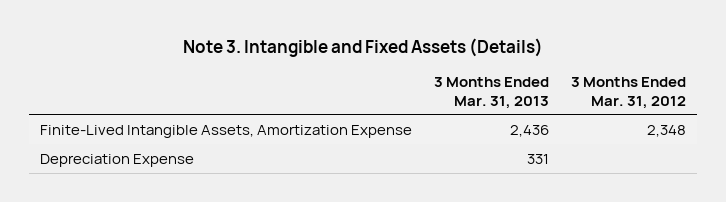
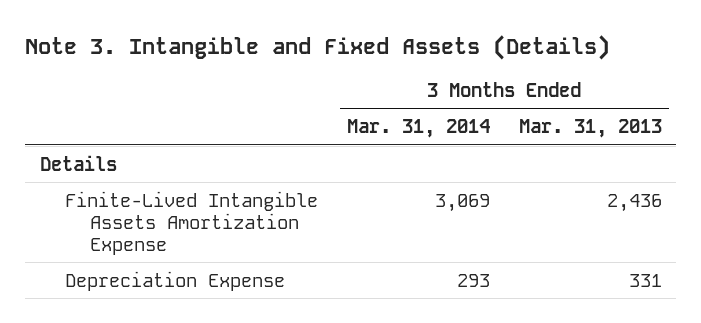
[571,77,687,109] 3 Months Ended Mar. 31, 2012 -> none
none -> [346,119,490,139] Mar. 31, 2014
none -> [39,154,117,171] Details
[40,124,413,138] Finite-Lived Intangible Assets, Amortization Expense -> [64,190,318,255] Finite-Lived Intangible Assets Amortization Expense

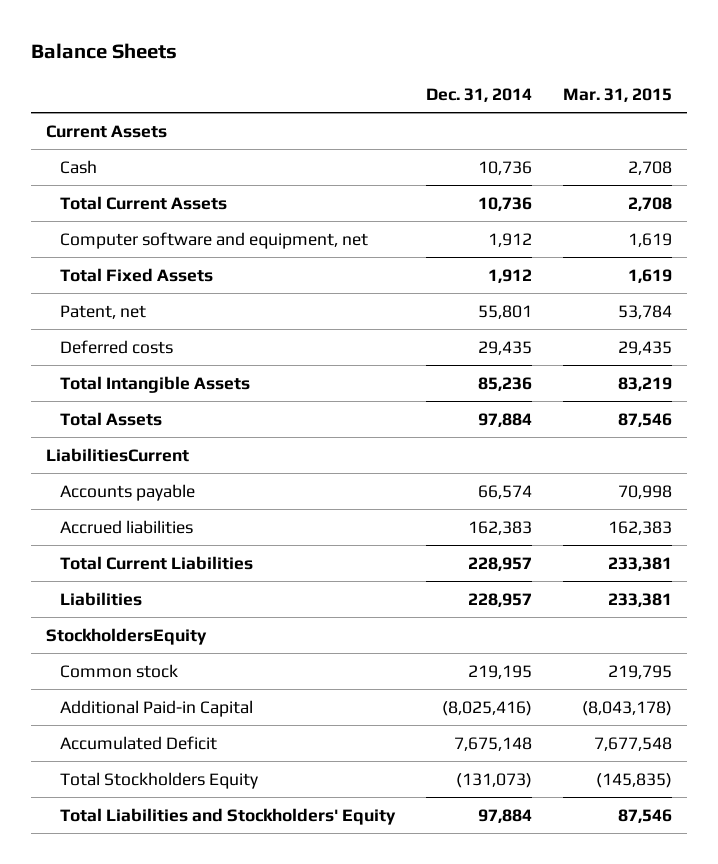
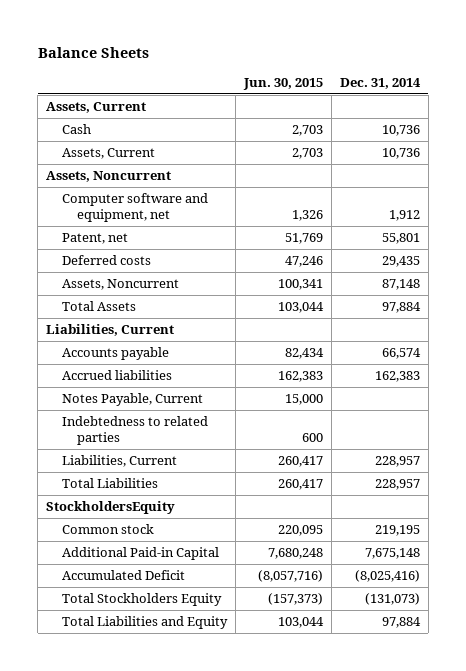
[562,87,672,102] Mar. 31, 2015 -> none
none -> [242,77,323,90] Jun. 30, 2015
[46,124,168,138] Current Assets -> [46,102,147,114] Assets, Current
[59,195,227,210] Total Current Assets -> [61,148,155,160] Assets, Current
none -> [46,171,172,183] Assets, Noncurrent
[59,267,213,282] Total Fixed Assets -> none
[59,375,250,393] Total Intangible Assets -> none
none -> [61,279,179,291] Assets, Noncurrent
[46,447,190,462] LiabilitiesCurrent -> [46,324,175,337] Liabilities, Current
none -> [61,393,203,407] Notes Payable, Current
none -> [61,416,208,446] Indebtedness to related parties
[59,555,253,570] Total Current Liabilities -> [61,455,177,468] Liabilities, Current
[59,591,142,606] Liabilities -> [61,478,158,489] Total Liabilities
[441,700,532,716] (8,025,416) -> [364,548,420,560] 7,675,148
[453,736,532,751] 7,675,148 -> [354,570,420,583] (8,025,416)
[59,807,396,825] Total Liabilities and Stockholders' Equity -> [61,616,228,630] Total Liabilities and Equity

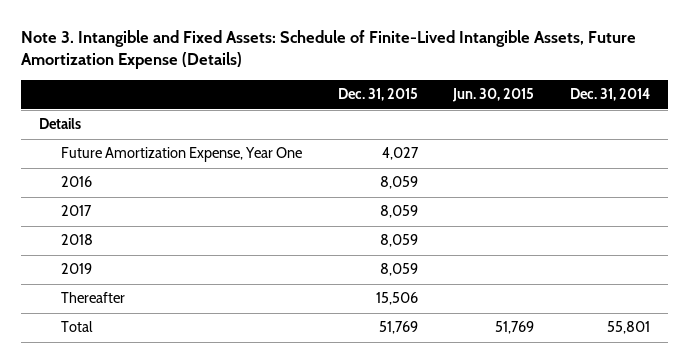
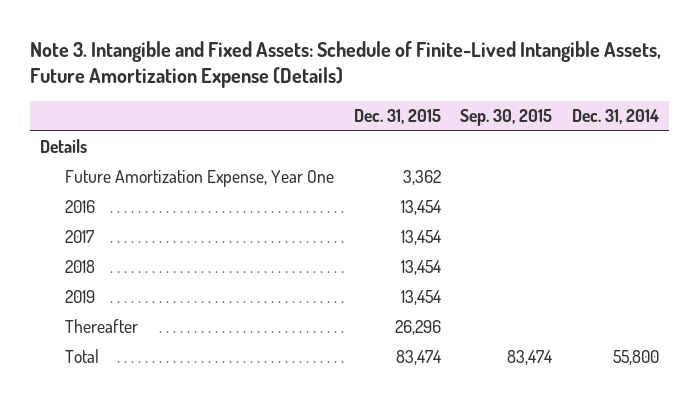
[452,88,535,103] Jun. 30, 2015 -> none
none -> [460,109,553,127] Sep. 30, 2015
[381,147,419,161] 4,027 -> [402,170,441,186] 3,362
[379,176,418,190] 8,059 -> [400,200,441,216] 13,454
[379,205,418,219] 8,059 -> [400,230,441,246] 13,454
[379,234,418,248] 8,059 -> [400,260,441,276] 13,454
[379,263,418,277] 8,059 -> [400,290,441,306] 13,454
[375,292,418,306] 15,506 -> [394,320,441,336] 26,296
[378,321,418,335] 51,769 -> [395,350,441,366] 83,474
[606,321,650,335] 55,801 -> [613,350,660,366] 55,800

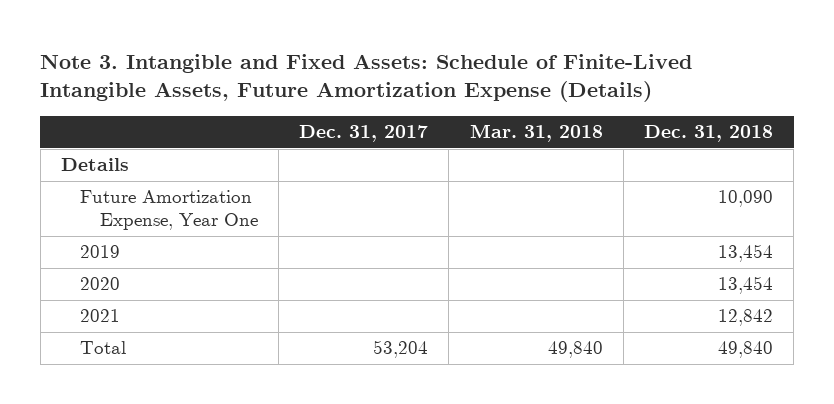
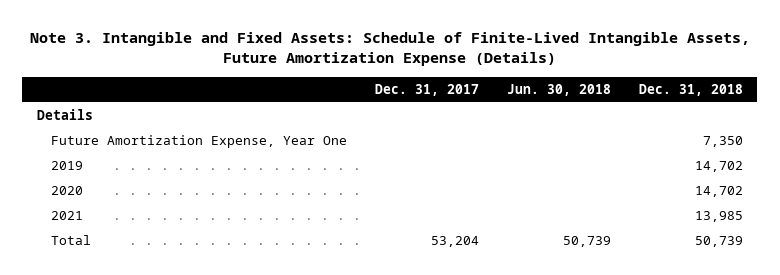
[469,124,603,143] Mar. 31, 2018 -> none
none -> [506,83,611,96] Jun. 30, 2018
[717,190,773,208] 10,090 -> [703,136,744,148] 7,350
[717,244,773,263] 13,454 -> [695,161,744,173] 14,702
[717,276,773,295] 13,454 -> [695,186,744,198] 14,702
[717,309,773,327] 12,842 -> [695,211,744,223] 13,985
[717,341,773,359] 49,840 -> [695,236,744,248] 50,739

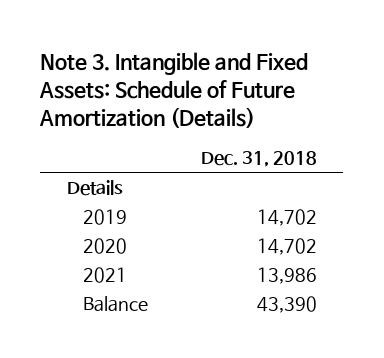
[29,31,750,67] Note 3. Intangible and Fixed Assets: Schedule of Finite-Lived Intangible Assets, Future Amortization Expense (Details) -> [39,51,309,128] Note 3. Intangible and Fixed Assets: Schedule of Future Amortization (Details)
[374,83,479,96] Dec. 31, 2017 -> none
[506,83,611,96] Jun. 30, 2018 -> none
[50,135,347,149] Future Amortization Expense, Year One -> none
[50,235,91,246] Total -> none
[695,211,744,223] 13,985 -> [256,267,317,285] 13,986
none -> [82,296,148,313] Balance

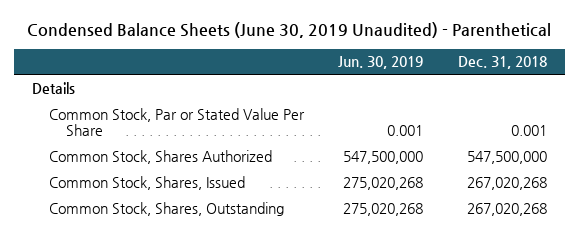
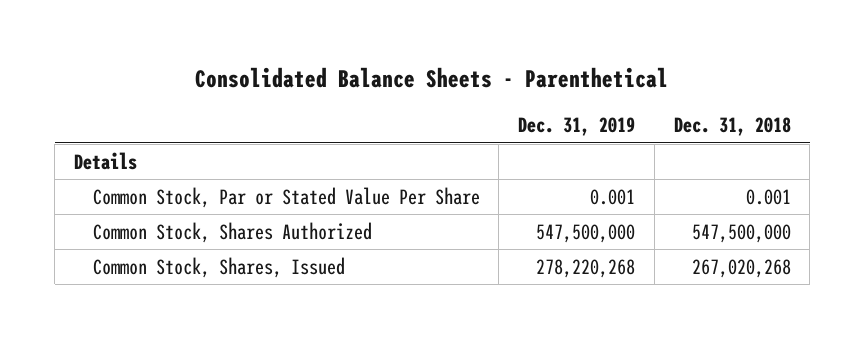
[27,22,552,39] Condensed Balance Sheets (June 30, 2019 Unaudited) - Parenthetical -> [195,66,669,88] Consolidated Balance Sheets - Parenthetical
[338,56,424,70] Jun. 30, 2019 -> none
none -> [518,117,636,137] Dec. 31, 2019
[48,201,284,216] Common Stock, Shares, Outstanding -> none

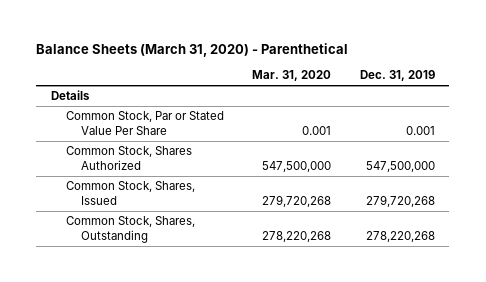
[195,66,669,88] Consolidated Balance Sheets - Parenthetical -> [36,42,349,57] Balance Sheets (March 31, 2020) - Parenthetical
[673,117,791,137] Dec. 31, 2018 -> none
none -> [252,70,332,82] Mar. 31, 2020
[536,258,636,278] 278,220,268 -> [366,194,436,207] 279,720,268
none -> [65,216,195,243] Common Stock, Shares, Outstanding

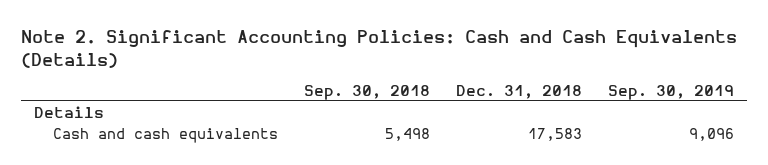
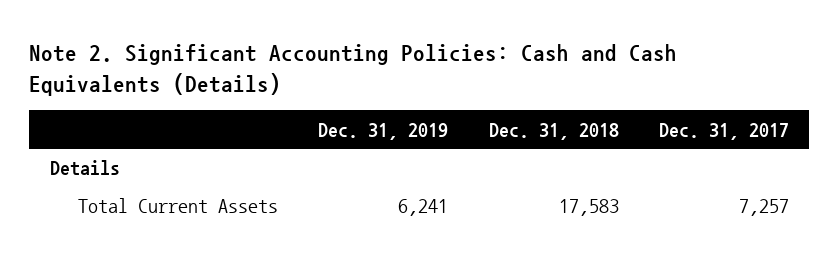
[304,84,431,100] Sep. 30, 2018 -> none
[608,84,735,100] Sep. 30, 2019 -> none
none -> [318,122,449,140] Dec. 31, 2019
none -> [659,122,790,140] Dec. 31, 2017
[53,127,279,143] Cash and cash equivalents -> [78,198,279,214] Total Current Assets

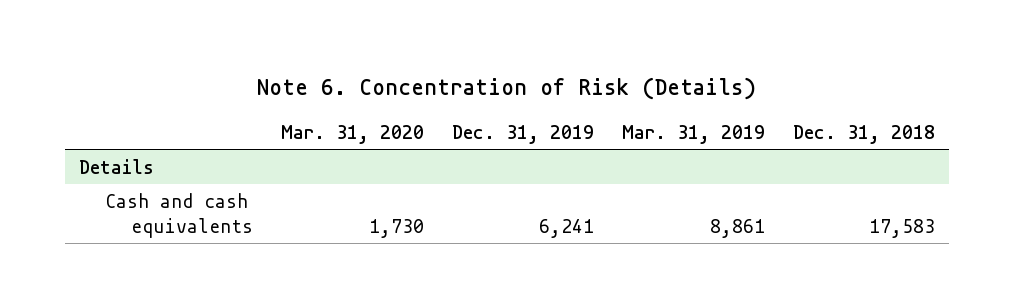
[29,44,678,96] Note 2. Significant Accounting Policies: Cash and Cash Equivalents (Details) -> [256,77,756,101] Note 6. Concentration of Risk (Details)
[659,122,790,140] Dec. 31, 2017 -> none
none -> [280,124,424,144] Mar. 31, 2020
none -> [621,124,765,144] Mar. 31, 2019
[78,198,279,214] Total Current Assets -> [104,192,253,238] Cash and cash equivalents

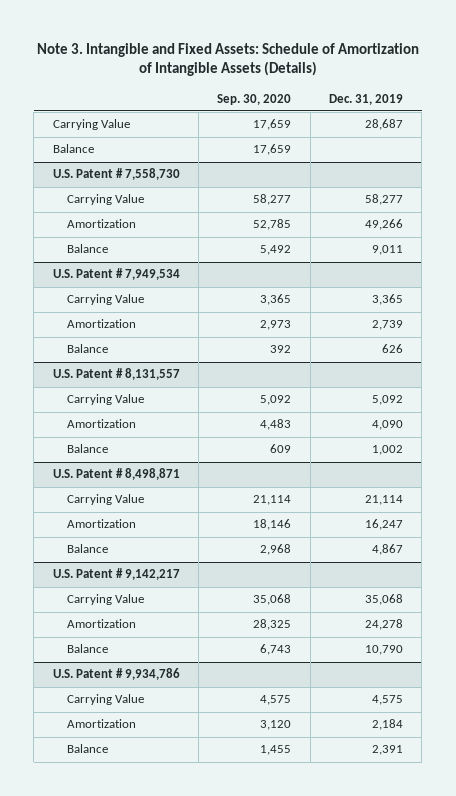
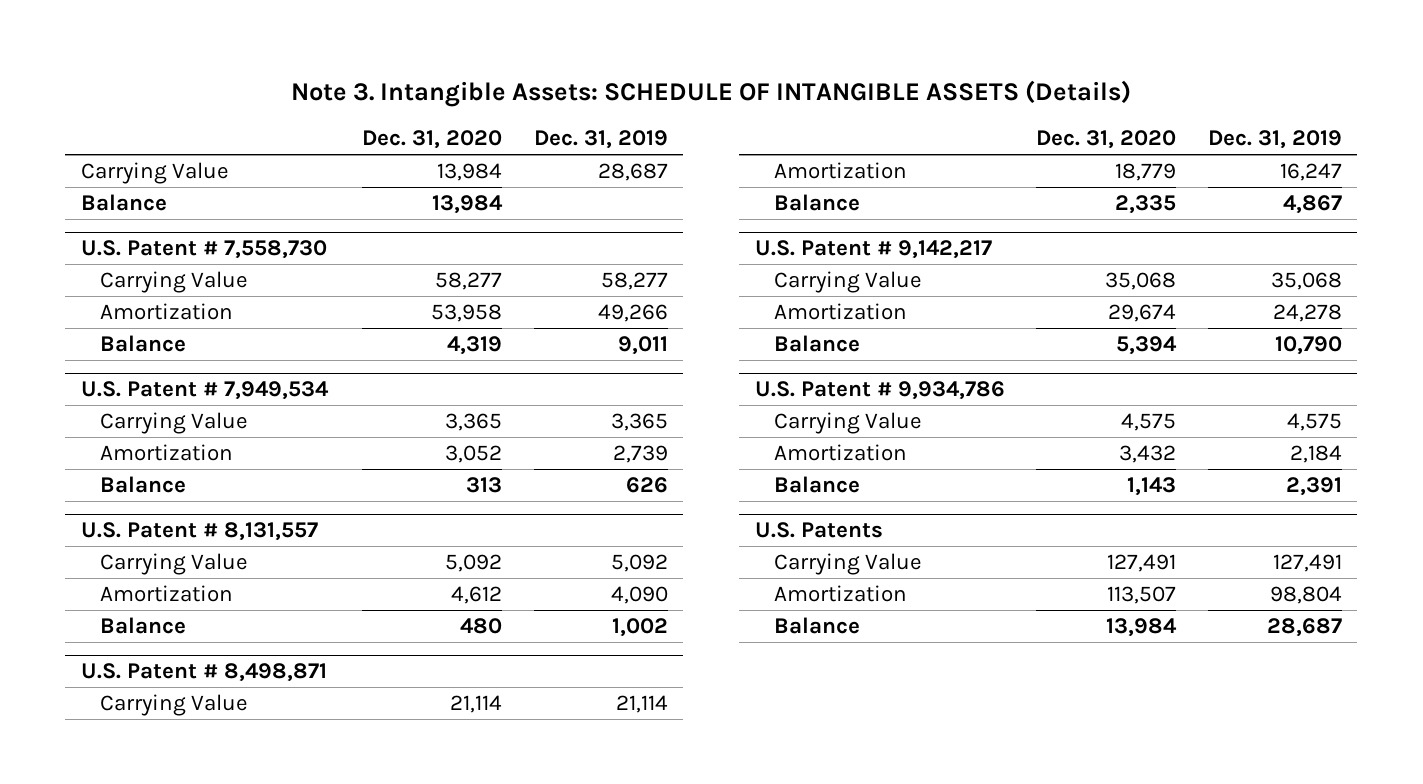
[36,42,419,77] Note 3. Intangible and Fixed Assets: Schedule of Amortization of Intangible Assets (Details) -> [291,79,1132,107] Note 3. Intangible Assets: SCHEDULE OF INTANGIBLE ASSETS (Details)
[217,93,292,105] Sep. 30, 2020 -> none
none -> [362,130,503,150] Dec. 31, 2020
none -> [754,522,883,539] U.S. Patents
none -> [773,553,922,576] Carrying Value
none -> [773,585,907,603] Amortization
none -> [773,617,860,635] Balance

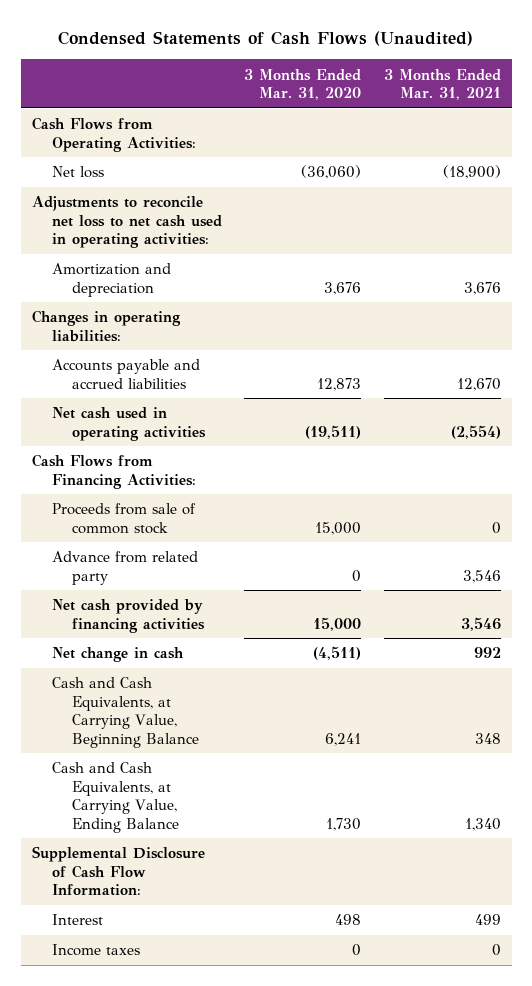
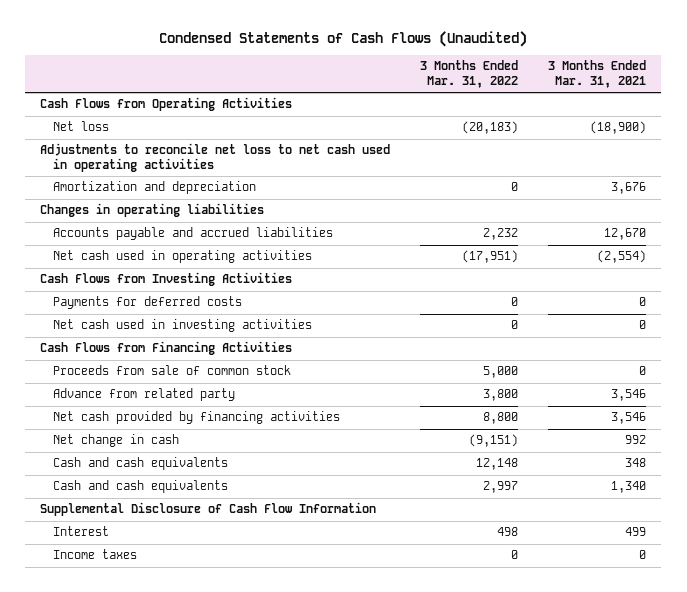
[244,68,362,100] 3 Months Ended Mar. 31, 2020 -> none
none -> [420,60,519,88] 3 Months Ended Mar. 31, 2022
[31,117,196,152] Cash Flows from Operating Activities: -> [40,97,293,112] Cash Flows from Operating Activities
[31,196,222,249] Adjustments to reconcile net loss to net cash used in operating activities: -> [40,143,391,172] Adjustments to reconcile net loss to net cash used in operating activities
[31,310,181,342] Changes in operating liabilities: -> [40,203,265,218] Changes in operating liabilities
none -> [40,272,293,287] Cash Flows from Investing Activities
none -> [52,296,242,310] Payments for deferred costs
none -> [52,319,312,333] Net cash used in investing activities
[31,454,196,489] Cash Flows from Financing Activities: -> [40,341,293,356] Cash Flows from Financing Activities
[51,677,200,748] Cash and Cash Equivalents, at Carrying Value, Beginning Balance -> [52,457,228,471] Cash and cash equivalents
[51,762,180,833] Cash and Cash Equivalents, at Carrying Value, Ending Balance -> [52,480,228,494] Cash and cash equivalents
[31,846,205,897] Supplemental Disclosure of Cash Flow Information: -> [40,502,377,517] Supplemental Disclosure of Cash Flow Information

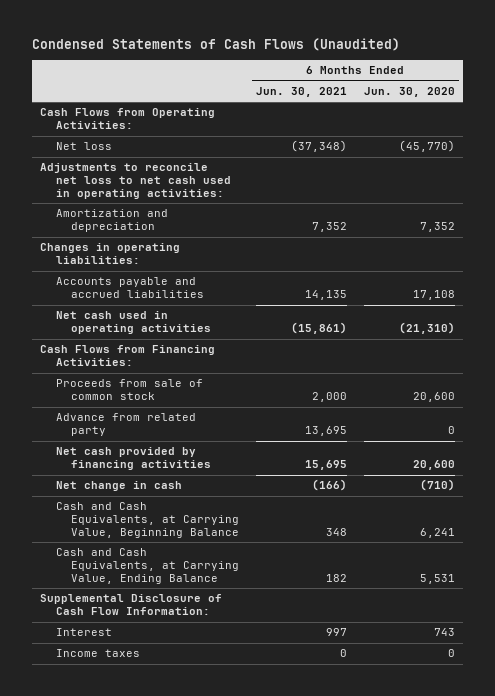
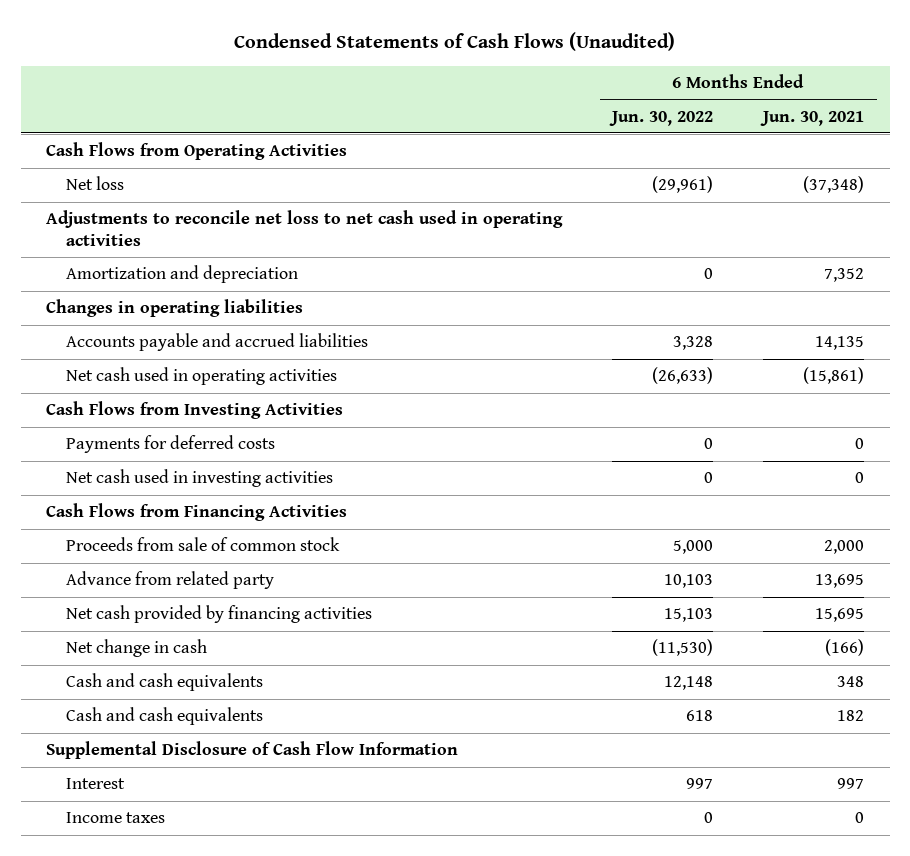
[363,87,455,98] Jun. 30, 2020 -> none
none -> [609,110,714,126] Jun. 30, 2022
[40,108,216,130] Cash Flows from Operating Activities: -> [46,142,348,161] Cash Flows from Operating Activities
[40,163,231,200] Adjustments to reconcile net loss to net cash used in operating activities: -> [46,210,564,246] Adjustments to reconcile net loss to net cash used in operating activities
[40,243,181,265] Changes in operating liabilities: -> [46,299,304,318] Changes in operating liabilities
none -> [46,401,344,420] Cash Flows from Investing Activities
none -> [65,435,275,454] Payments for deferred costs
none -> [65,469,333,488] Net cash used in investing activities
[40,345,216,367] Cash Flows from Financing Activities: -> [46,503,348,522] Cash Flows from Financing Activities
[55,502,239,539] Cash and Cash Equivalents, at Carrying Value, Beginning Balance -> [65,673,263,692] Cash and cash equivalents
[55,548,239,585] Cash and Cash Equivalents, at Carrying Value, Ending Balance -> [65,707,263,726] Cash and cash equivalents
[40,594,223,616] Supplemental Disclosure of Cash Flow Information: -> [46,741,459,760] Supplemental Disclosure of Cash Flow Information

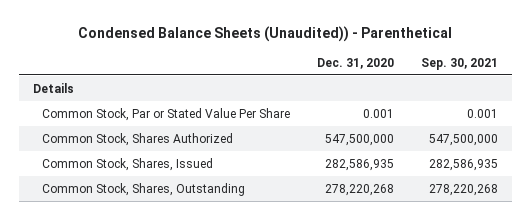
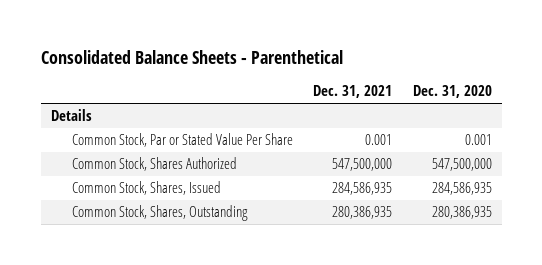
[78,25,453,42] Condensed Balance Sheets (Unaudited)) - Parenthetical -> [40,49,343,64] Consolidated Balance Sheets - Parenthetical
[421,57,499,70] Sep. 30, 2021 -> none
none -> [313,85,393,99] Dec. 31, 2021
[325,158,395,171] 282,586,935 -> [431,182,492,196] 284,586,935
[325,183,395,196] 278,220,268 -> [431,206,492,220] 280,386,935

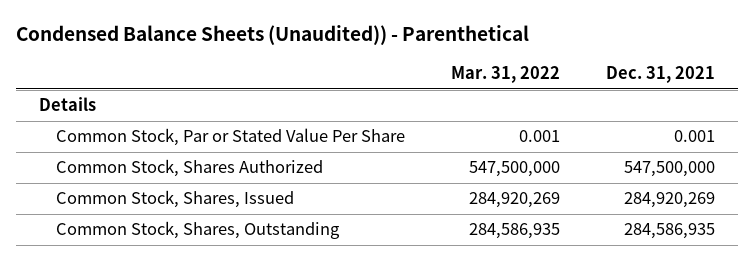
[40,49,343,64] Consolidated Balance Sheets - Parenthetical -> [15,25,529,46] Condensed Balance Sheets (Unaudited)) - Parenthetical
[412,85,492,99] Dec. 31, 2020 -> none
none -> [450,66,560,84] Mar. 31, 2022
[332,182,393,196] 284,586,935 -> [623,192,715,209] 284,920,269
[332,206,393,220] 280,386,935 -> [623,223,715,240] 284,586,935

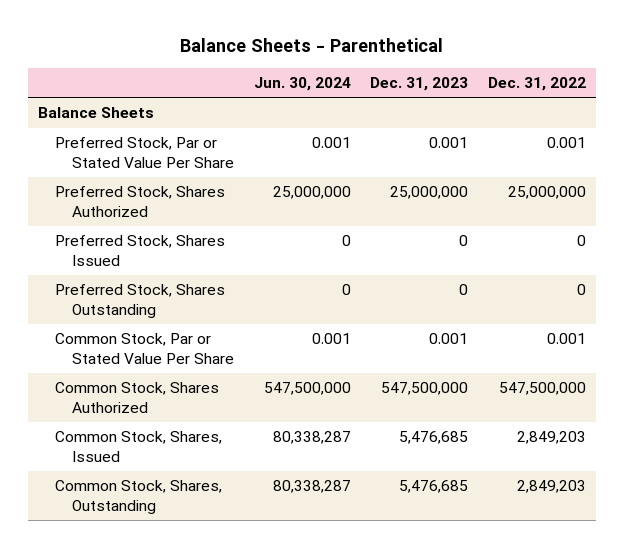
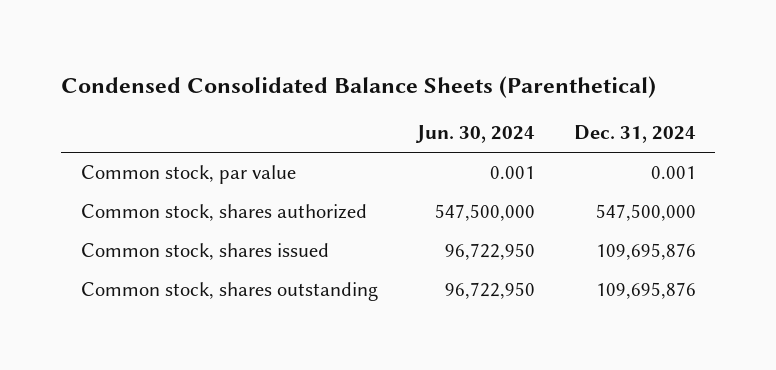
[179,38,443,53] Balance Sheets - Parenthetical -> [61,75,657,98] Condensed Consolidated Balance Sheets (Parenthetical)
[370,77,469,92] Dec. 31, 2023 -> none
[488,77,587,92] Dec. 31, 2022 -> none
none -> [573,125,696,144] Dec. 31, 2024
[37,107,154,119] Balance Sheets -> none
[54,137,234,168] Preferred Stock, Par or Stated Value Per Share -> none
[54,186,225,217] Preferred Stock, Shares Authorized -> none
[54,235,225,266] Preferred Stock, Shares Issued -> none
[54,284,225,318] Preferred Stock, Shares Outstanding -> none
[54,333,234,364] Common Stock, Par or Stated Value Per Share -> [80,165,296,185] Common stock, par value
[54,382,219,413] Common Stock, Shares Authorized -> [80,204,367,222] Common stock, shares authorized
[54,431,222,462] Common Stock, Shares, Issued -> [80,243,329,261] Common stock, shares issued
[272,431,351,445] 80,338,287 -> [444,243,535,261] 96,722,950
[54,480,222,514] Common Stock, Shares, Outstanding -> [80,282,378,302] Common stock, shares outstanding
[272,480,351,494] 80,338,287 -> [444,282,535,300] 96,722,950

